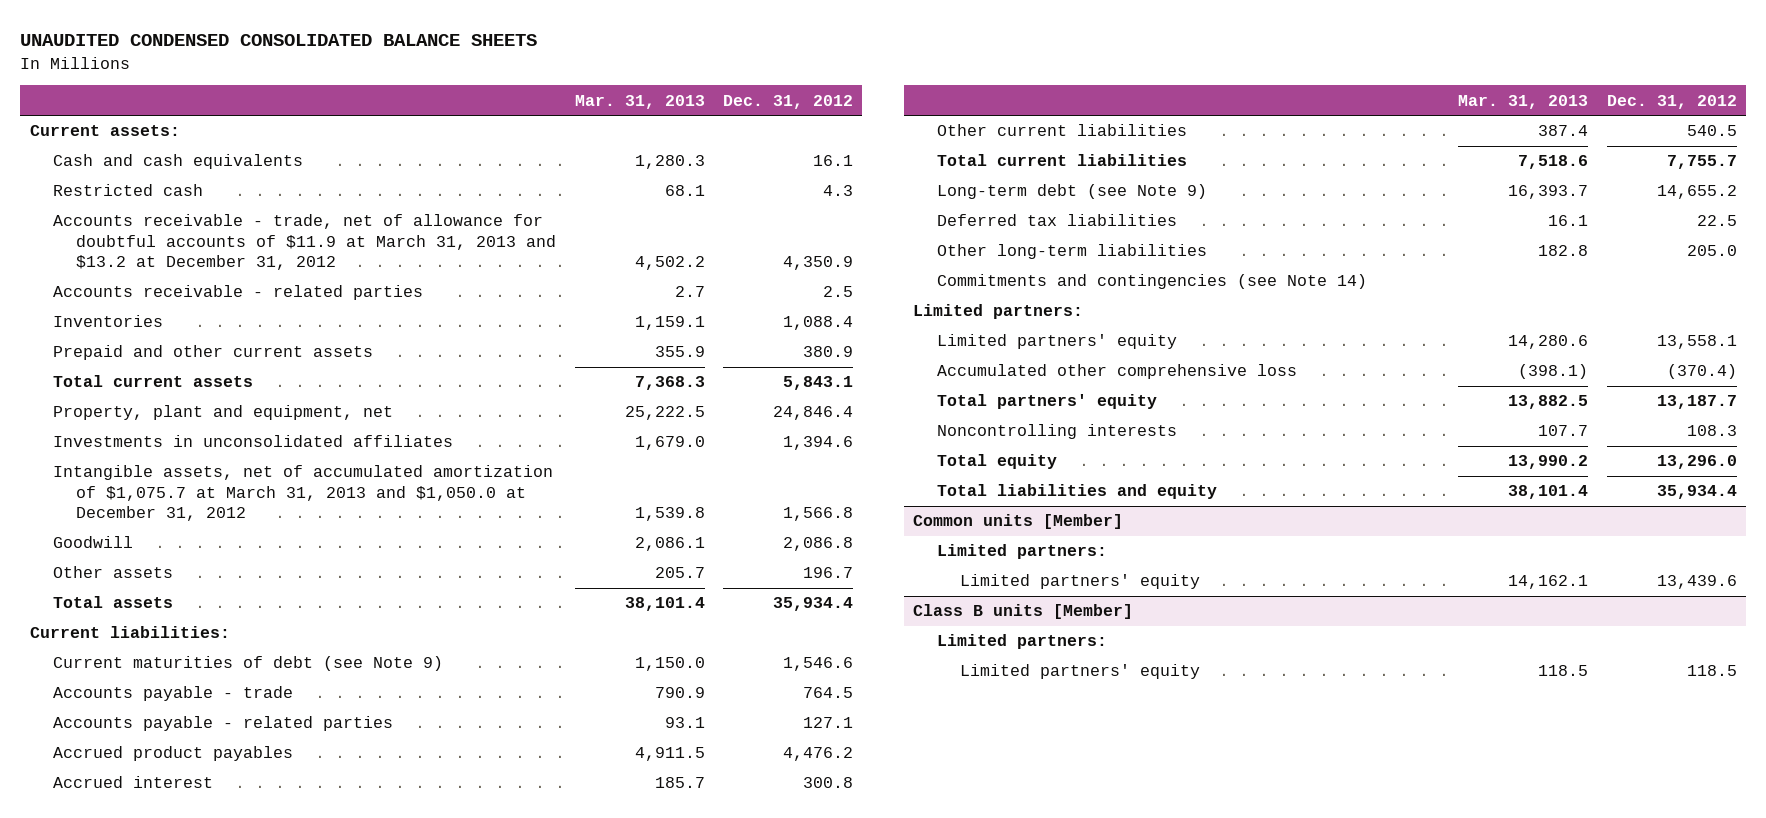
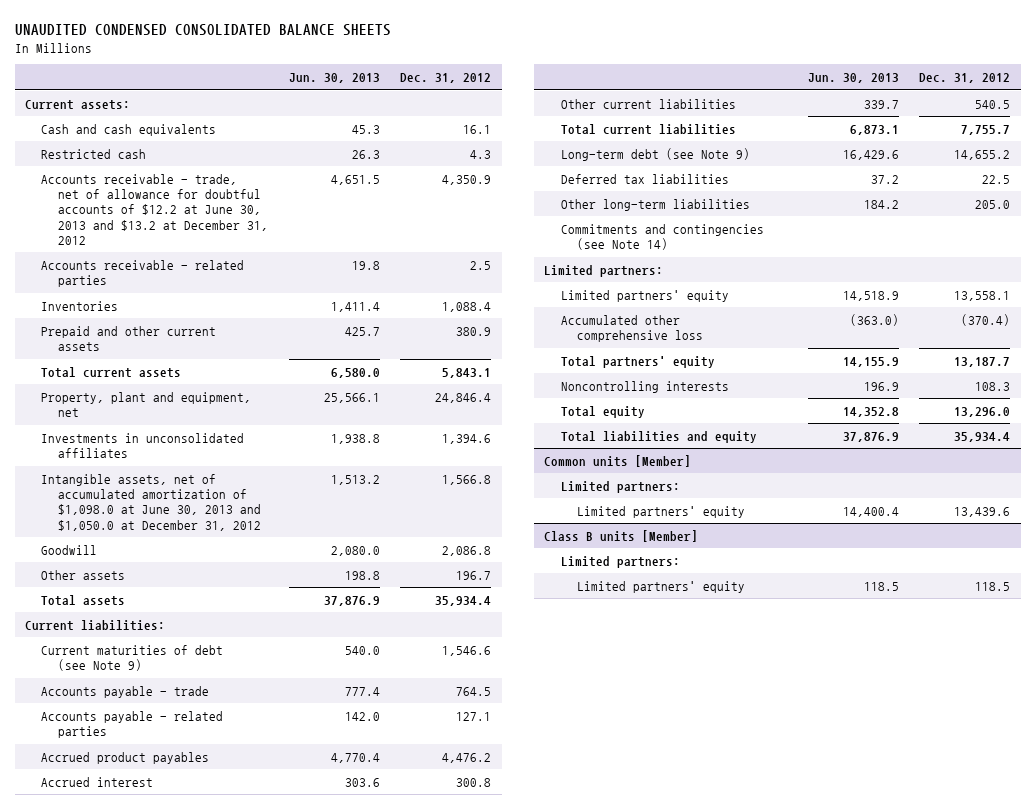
[574,94,705,109] Mar. 31, 2013 -> none
none -> [288,73,380,84] Jun. 30, 2013
[52,214,557,271] Accounts receivable - trade, net of allowance for doubtful accounts of $11.9 at March 31, 2013 and $13.2 at December 31, 2012 -> [41,173,269,245] Accounts receivable - trade, net of allowance for doubtful accounts of $12.2 at June 30, 2013 and $13.2 at December 31, 2012
[52,465,553,522] Intangible assets, net of accumulated amortization of $1,075.7 at March 31, 2013 and $1,050.0 at December 31, 2012 -> [41,473,262,531] Intangible assets, net of accumulated amortization of $1,098.0 at June 30, 2013 and $1,050.0 at December 31, 2012

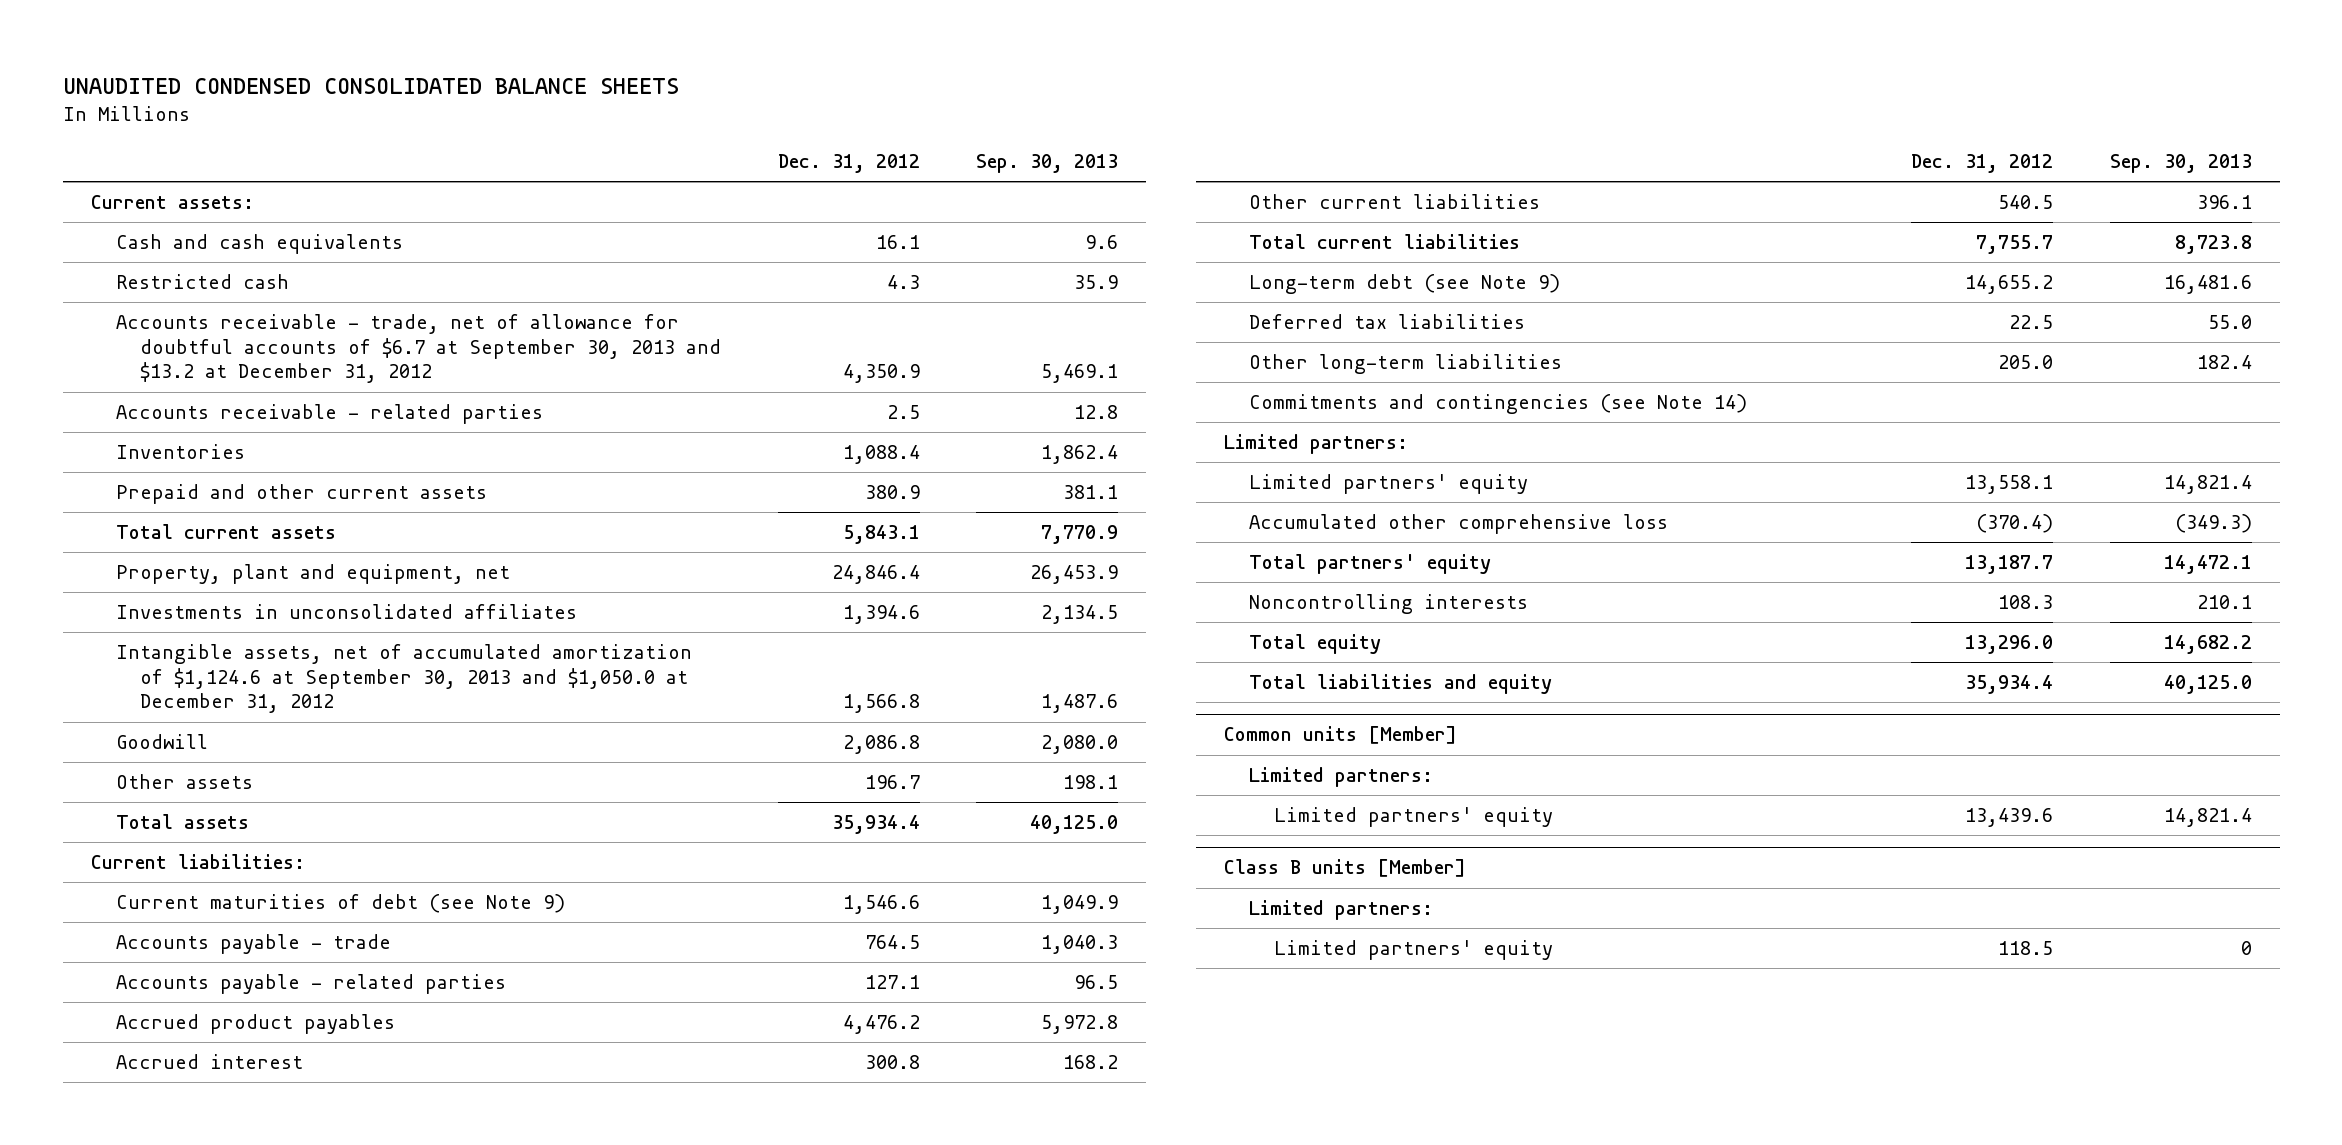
[288,73,380,84] Jun. 30, 2013 -> none
none -> [976,153,1119,173] Sep. 30, 2013
[41,173,269,245] Accounts receivable - trade, net of allowance for doubtful accounts of $12.2 at June 30, 2013 and $13.2 at December 31, 2012 -> [115,314,722,384] Accounts receivable - trade, net of allowance for doubtful accounts of $6.7 at September 30, 2013 and $13.2 at December 31, 2012
[41,473,262,531] Intangible assets, net of accumulated amortization of $1,098.0 at June 30, 2013 and $1,050.0 at December 31, 2012 -> [115,644,692,714] Intangible assets, net of accumulated amortization of $1,124.6 at September 30, 2013 and $1,050.0 at December 31, 2012

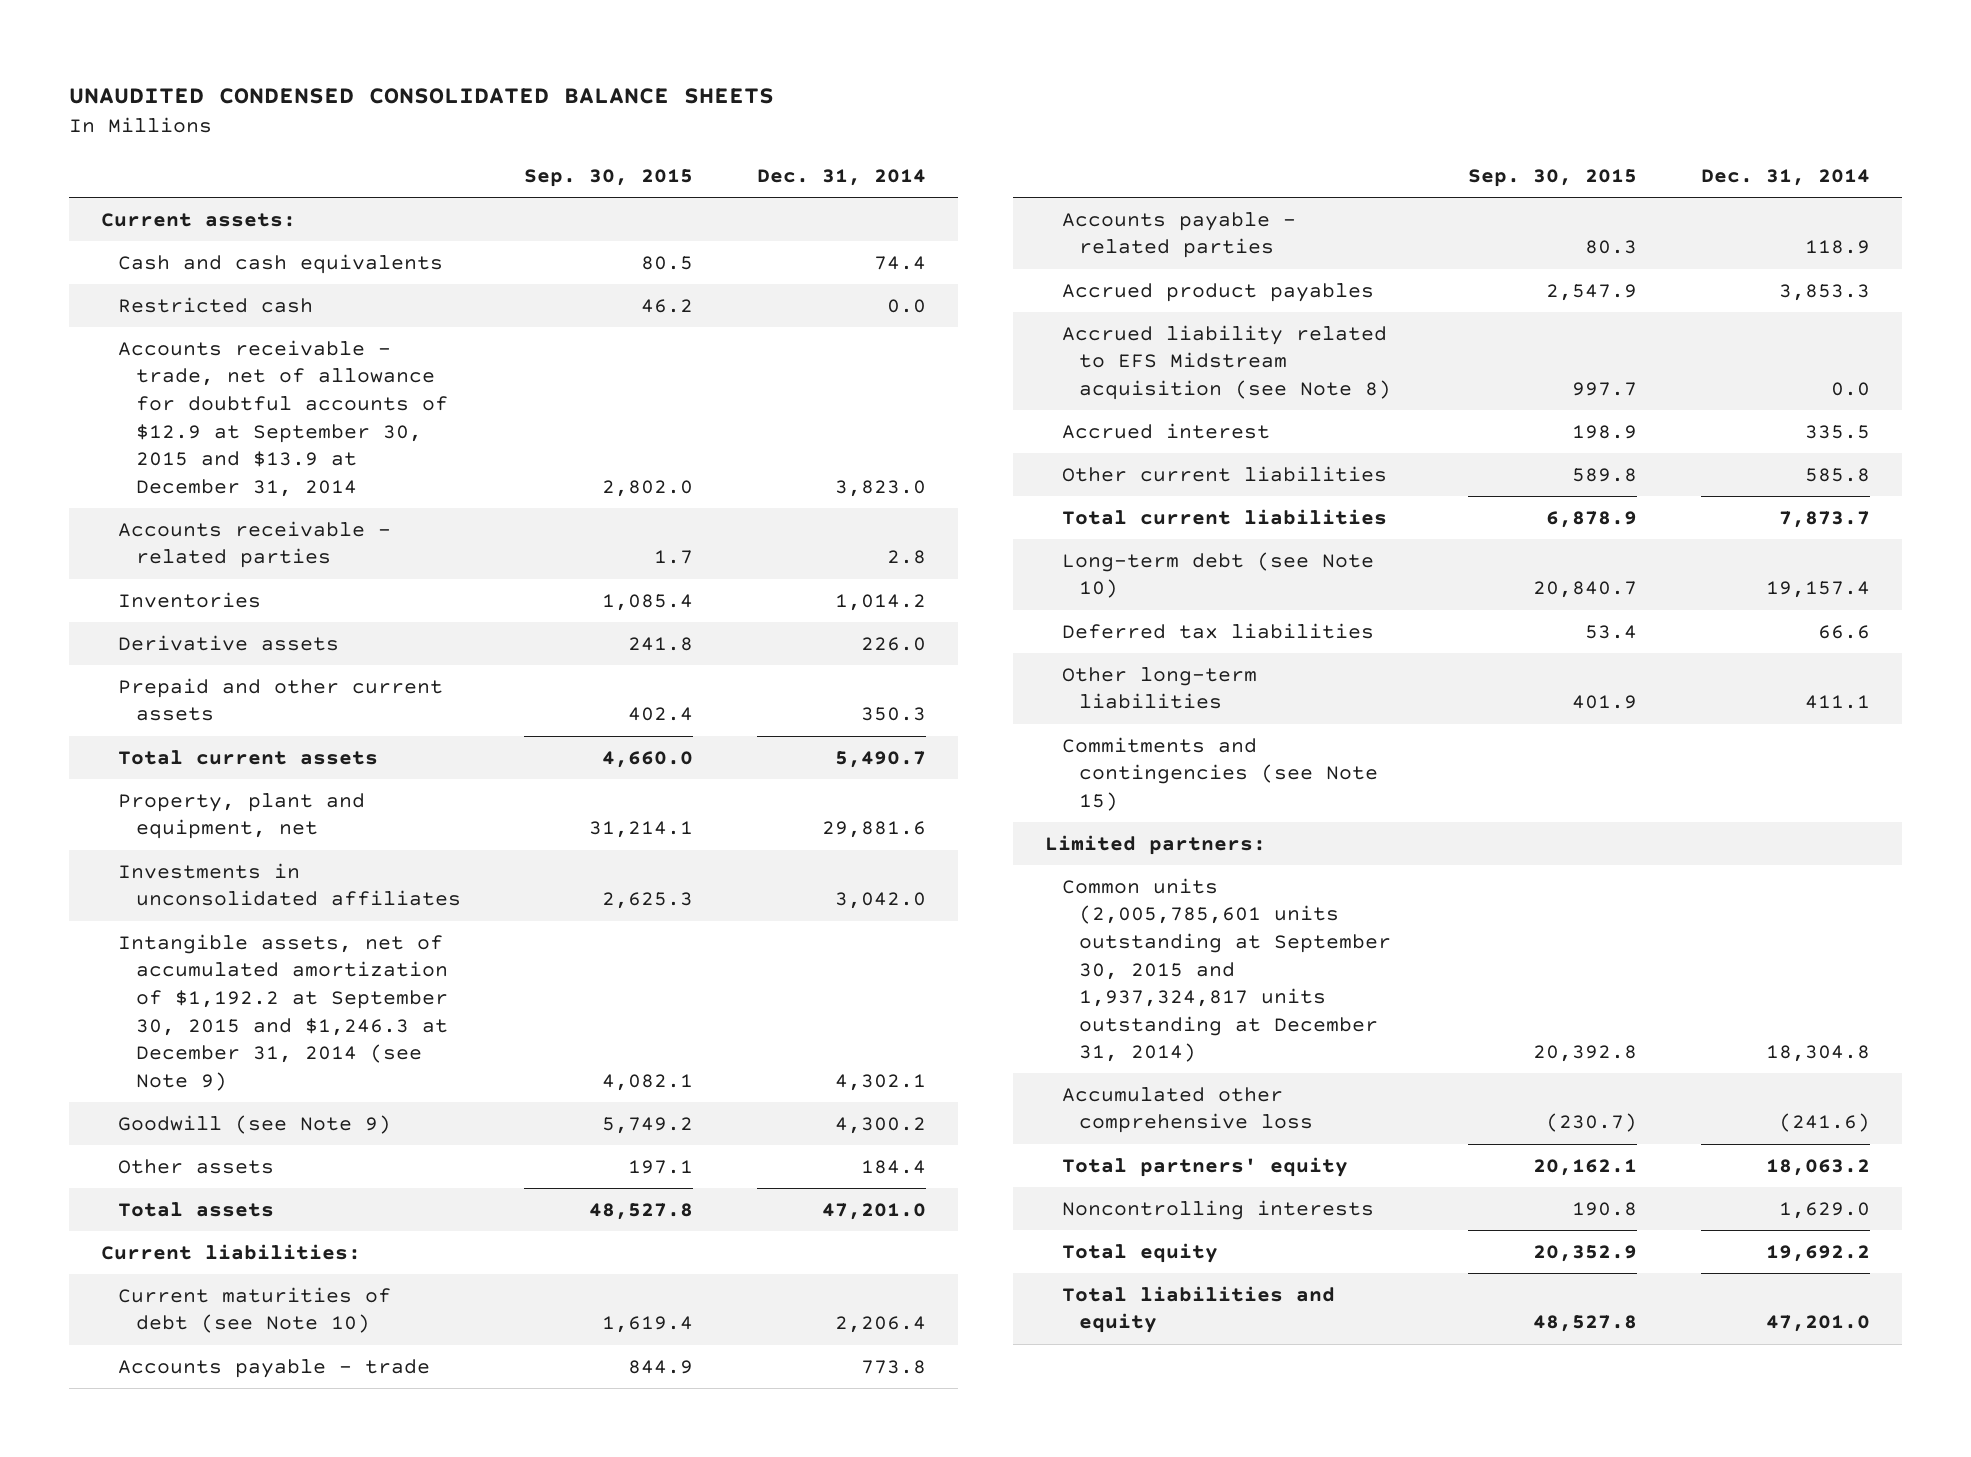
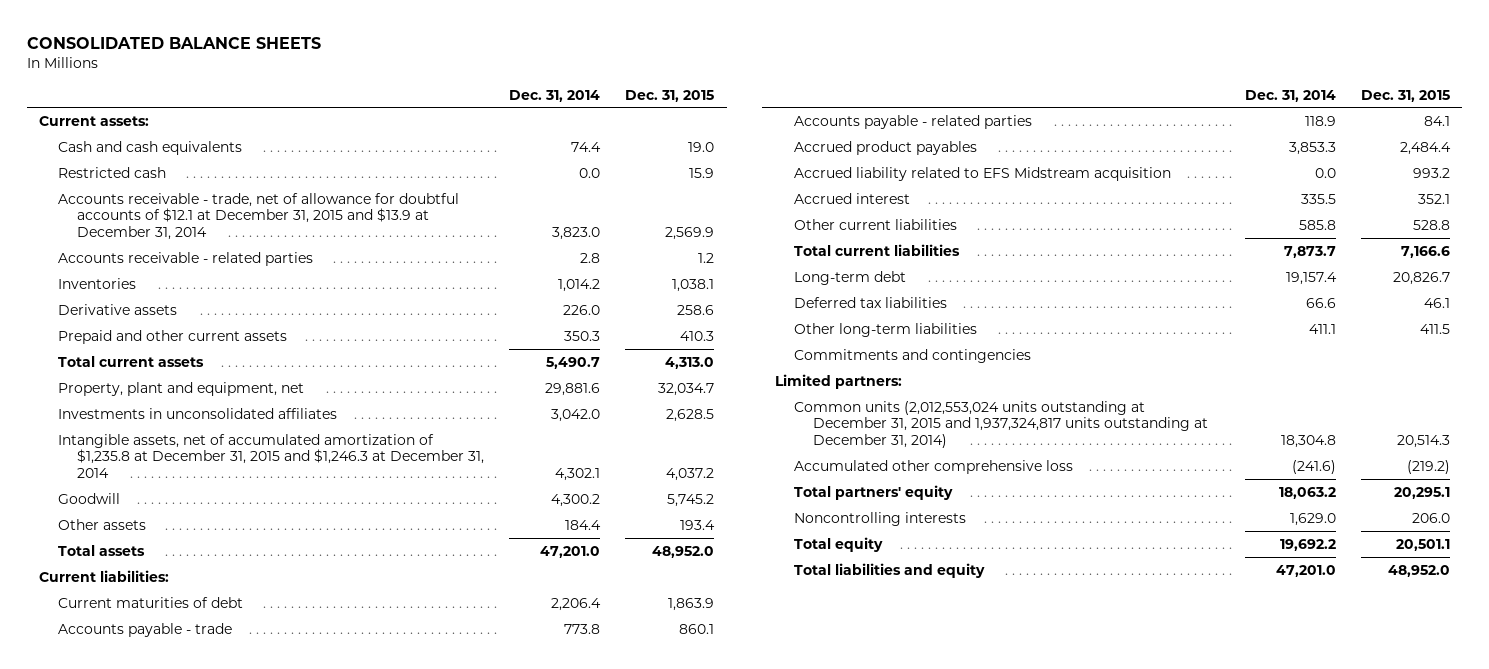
[69,88,775,105] UNAUDITED CONDENSED CONSOLIDATED BALANCE SHEETS -> [26,36,321,49] CONSOLIDATED BALANCE SHEETS
[524,169,694,188] Sep. 30, 2015 -> none
none -> [625,89,715,102] Dec. 31, 2015
[118,339,448,497] Accounts receivable - trade, net of allowance for doubtful accounts of $12.9 at September 30, 2015 and $13.9 at December 31, 2014 -> [58,192,460,240] Accounts receivable - trade, net of allowance for doubtful accounts of $12.1 at December 31, 2015 and $13.9 at December 31, 2014
[118,933,448,1091] Intangible assets, net of accumulated amortization of $1,192.2 at September 30, 2015 and $1,246.3 at December 31, 2014 (see Note 9) -> [58,433,485,478] Intangible assets, net of accumulated amortization of $1,235.8 at December 31, 2015 and $1,246.3 at December 31, 2014
[118,1114,392,1134] Goodwill (see Note 9) -> [58,492,121,504] Goodwill
[118,1286,392,1334] Current maturities of debt (see Note 10) -> [58,596,244,608] Current maturities of debt
[1061,324,1391,401] Accrued liability related to EFS Midstream acquisition (see Note 8) -> [793,166,1171,181] Accrued liability related to EFS Midstream acquisition
[1061,551,1374,599] Long-term debt (see Note 10) -> [793,270,906,285] Long-term debt
[1061,736,1378,812] Commitments and contingencies (see Note 15) -> [793,348,1031,363] Commitments and contingencies
[1061,877,1391,1063] Common units (2,005,785,601 units outstanding at September 30, 2015 and 1,937,324,817 units outstanding at December 31, 2014) -> [793,400,1208,448] Common units (2,012,553,024 units outstanding at December 31, 2015 and 1,937,324,817 units outstanding at December 31, 2014)

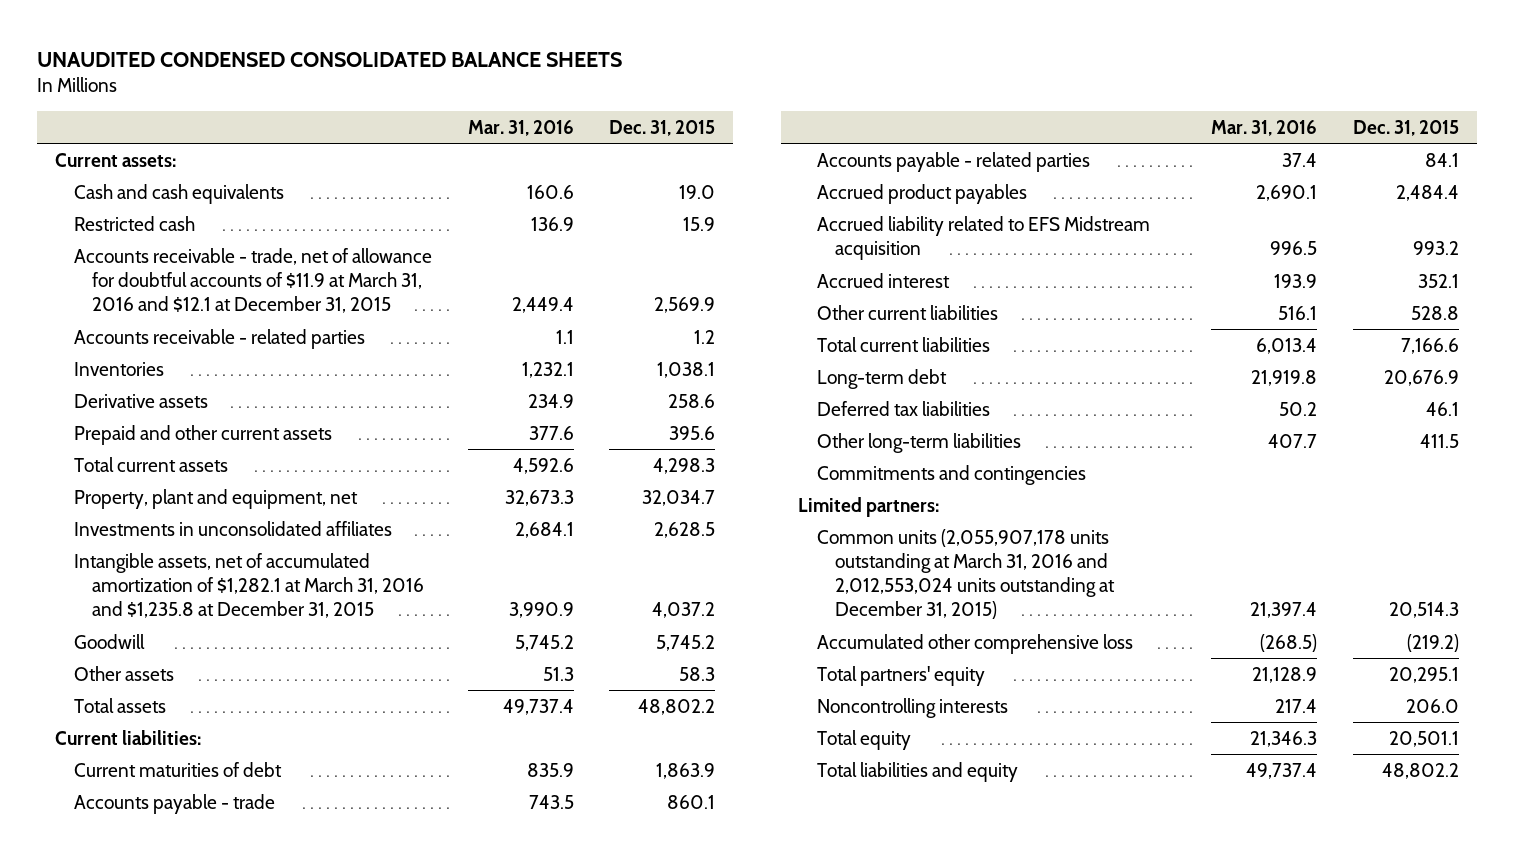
[26,36,321,49] CONSOLIDATED BALANCE SHEETS -> [37,51,623,67] UNAUDITED CONDENSED CONSOLIDATED BALANCE SHEETS
[509,89,601,102] Dec. 31, 2014 -> none
none -> [467,119,574,136] Mar. 31, 2016
[58,192,460,240] Accounts receivable - trade, net of allowance for doubtful accounts of $12.1 at December 31, 2015 and $13.9 at December 31, 2014 -> [73,247,432,314] Accounts receivable - trade, net of allowance for doubtful accounts of $11.9 at March 31, 2016 and $12.1 at December 31, 2015
[680,330,715,341] 410.3 -> [669,425,716,440] 395.6
[665,356,715,369] 4,313.0 -> [653,457,716,474] 4,298.3
[58,433,485,478] Intangible assets, net of accumulated amortization of $1,235.8 at December 31, 2015 and $1,246.3 at December 31, 2014 -> [73,552,424,619] Intangible assets, net of accumulated amortization of $1,282.1 at March 31, 2016 and $1,235.8 at December 31, 2015
[680,519,716,530] 193.4 -> [679,666,716,681] 58.3
[652,545,715,558] 48,952.0 -> [638,698,716,715] 48,802.2
[1392,271,1450,285] 20,826.7 -> [1383,369,1459,386] 20,676.9
[793,400,1208,448] Common units (2,012,553,024 units outstanding at December 31, 2015 and 1,937,324,817 units outstanding at December 31, 2014) -> [816,528,1116,620] Common units (2,055,907,178 units outstanding at March 31, 2016 and 2,012,553,024 units outstanding at December 31, 2015)
[1387,564,1450,577] 48,952.0 -> [1381,762,1459,779] 48,802.2

